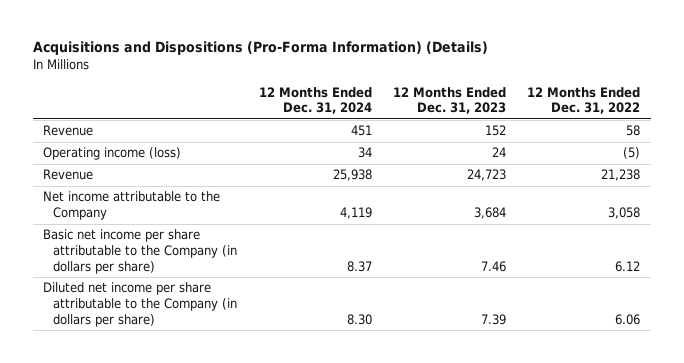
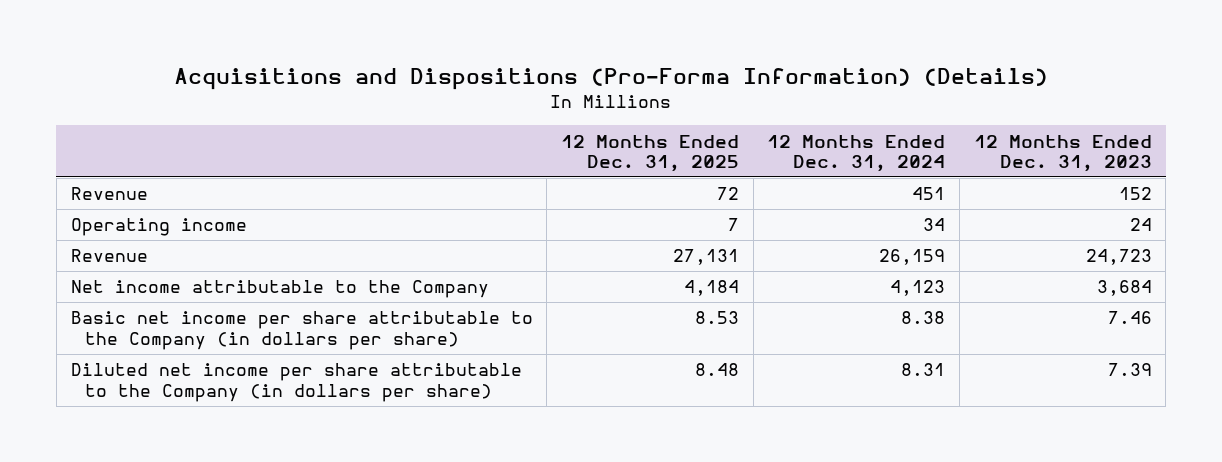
[527,86,641,115] 12 Months Ended Dec. 31, 2022 -> none
none -> [560,134,739,173] 12 Months Ended Dec. 31, 2025
[43,147,182,161] Operating income (loss) -> [70,218,247,237] Operating income
[332,169,372,182] 25,938 -> [879,249,946,266] 26,159
[339,207,372,220] 4,119 -> [890,280,946,297] 4,123
[346,260,372,272] 8.37 -> [901,311,946,325] 8.38
[346,313,372,325] 8.30 -> [901,363,946,377] 8.31

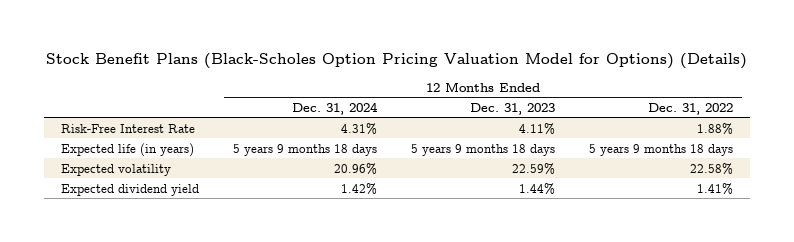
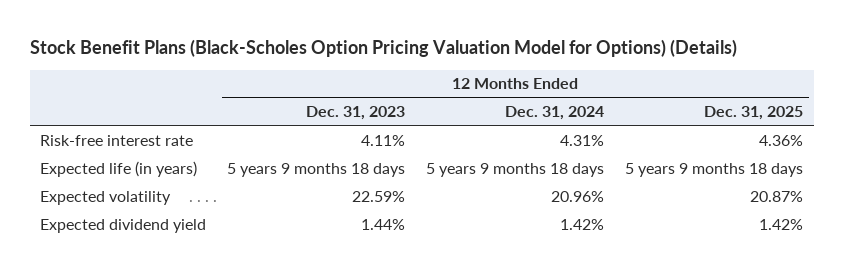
[648,102,734,115] Dec. 31, 2022 -> none
none -> [704,105,804,120] Dec. 31, 2025
[60,123,195,133] Risk-Free Interest Rate -> [40,134,194,146] Risk-free interest rate

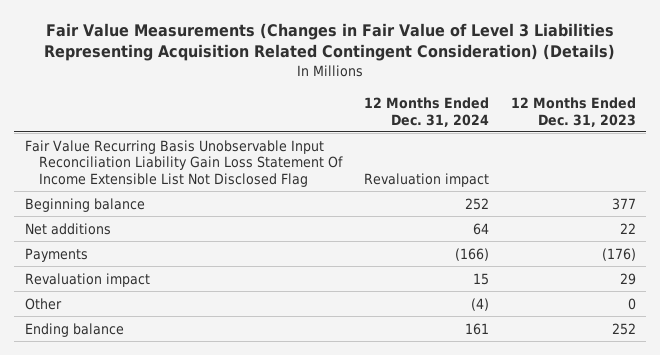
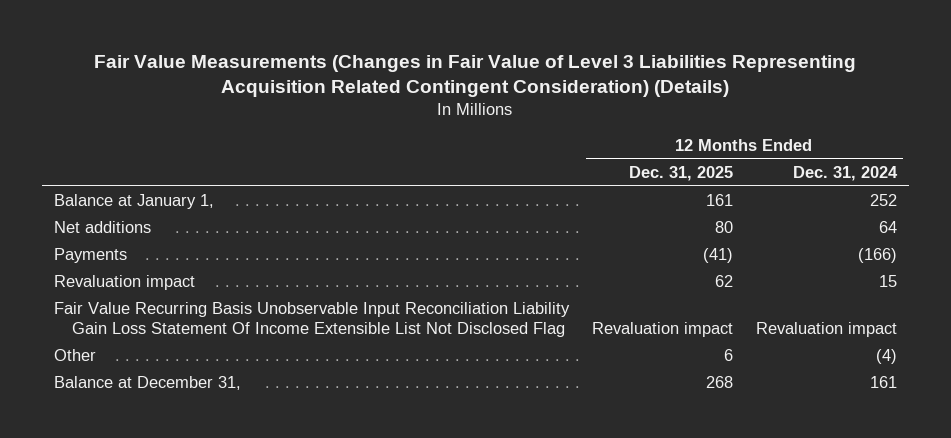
[510,96,636,127] 12 Months Ended Dec. 31, 2023 -> none
none -> [628,166,733,182] Dec. 31, 2025
[24,197,145,212] Beginning balance -> [53,194,214,210] Balance at January 1,
[24,139,343,188] Fair Value Recurring Basis Unobservable Input Reconciliation Liability Gain Loss Statement Of Income Extensible List Not Disclosed Flag -> [53,302,570,338] Fair Value Recurring Basis Unobservable Input Reconciliation Liability Gain Loss Statement Of Income Extensible List Not Disclosed Flag
[24,322,124,337] Ending balance -> [53,376,241,391] Balance at December 31,

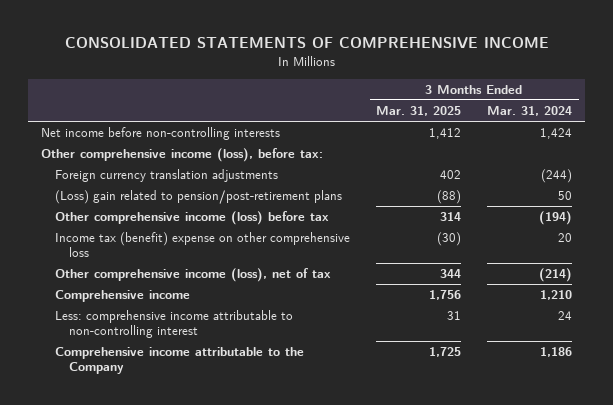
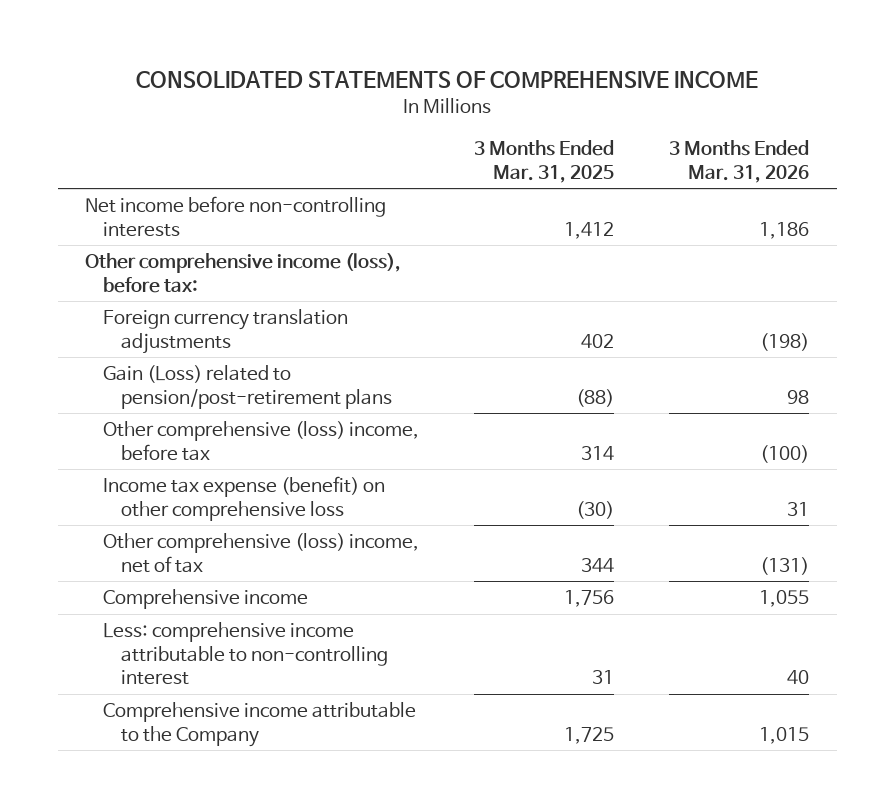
[487,106,573,117] Mar. 31, 2024 -> none
none -> [669,140,810,183] 3 Months Ended Mar. 31, 2026
[55,190,343,205] (Loss) gain related to pension/post-retirement plans -> [103,365,392,409] Gain (Loss) related to pension/post-retirement plans
[55,211,330,226] Other comprehensive income (loss) before tax -> [103,421,420,461] Other comprehensive (loss) income, before tax
[55,232,351,258] Income tax (benefit) expense on other comprehensive loss -> [103,476,386,521] Income tax expense (benefit) on other comprehensive loss
[55,268,332,283] Other comprehensive income (loss), net of tax -> [103,533,420,573] Other comprehensive (loss) income, net of tax

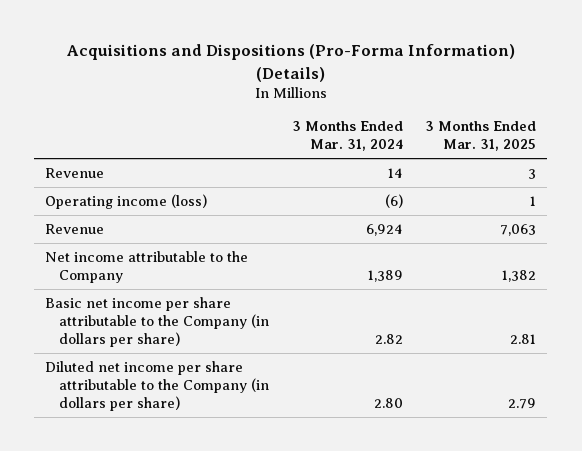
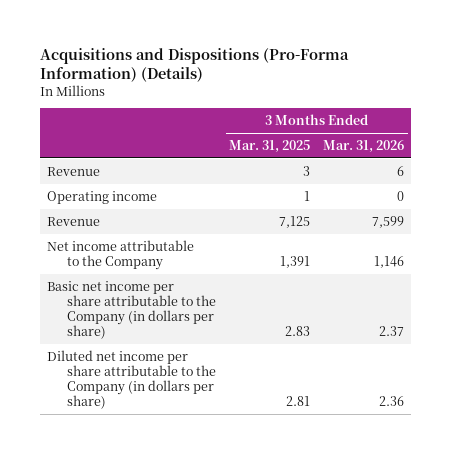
[291,121,403,152] 3 Months Ended Mar. 31, 2024 -> none
none -> [323,139,405,153] Mar. 31, 2026
[45,193,208,209] Operating income (loss) -> [47,190,158,204] Operating income
[500,223,537,236] 7,063 -> [279,215,311,228] 7,125
[502,269,537,282] 1,382 -> [280,256,311,269] 1,391
[510,334,537,345] 2.81 -> [285,326,311,337] 2.83
[508,398,537,410] 2.79 -> [286,396,311,407] 2.81

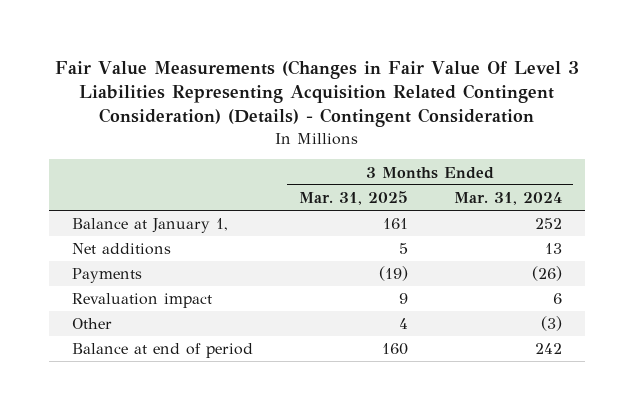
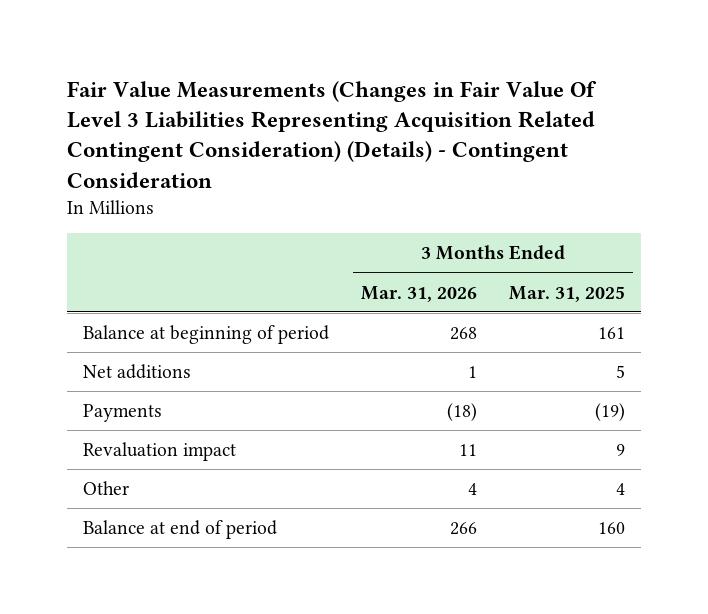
[453,191,562,205] Mar. 31, 2024 -> none
none -> [360,285,477,302] Mar. 31, 2026
[72,218,229,234] Balance at January 1, -> [82,324,329,344] Balance at beginning of period

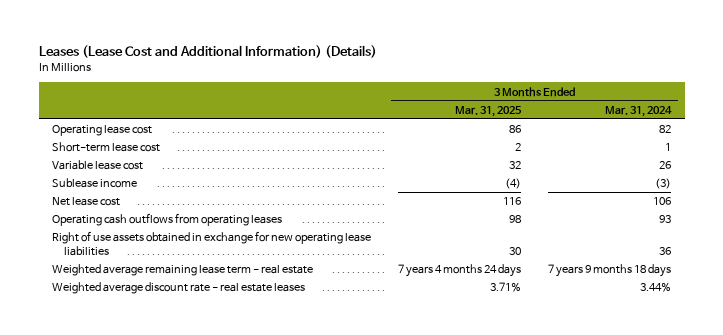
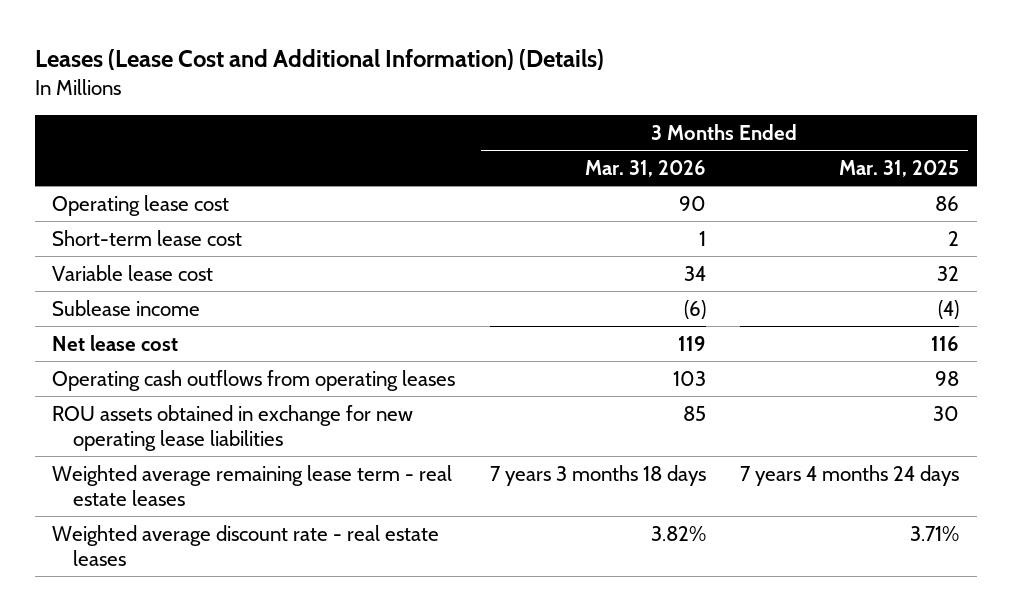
[605,105,673,117] Mar. 31, 2024 -> none
none -> [584,160,706,178] Mar. 31, 2026
[52,231,372,256] Right of use assets obtained in exchange for new operating lease liabilities -> [51,404,413,451] ROU assets obtained in exchange for new operating lease liabilities
[52,264,314,277] Weighted average remaining lease term - real estate -> [51,464,452,506] Weighted average remaining lease term - real estate leases

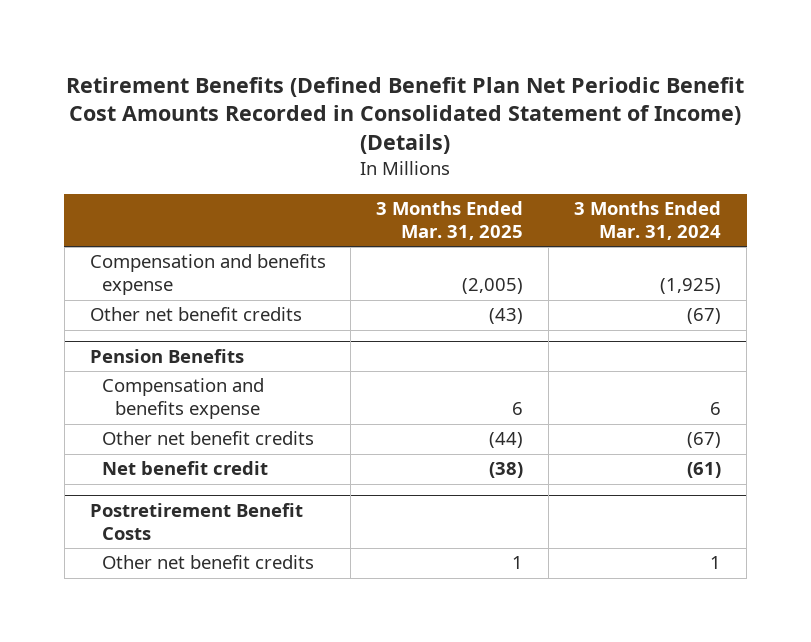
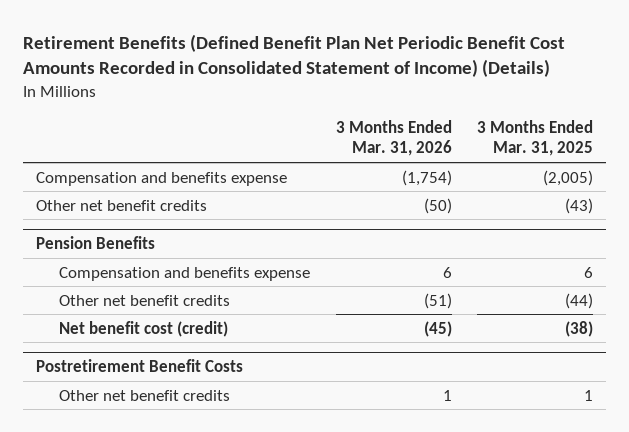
[574,201,722,240] 3 Months Ended Mar. 31, 2024 -> none
none -> [335,119,452,157] 3 Months Ended Mar. 31, 2026
[102,461,269,476] Net benefit credit -> [59,320,229,337] Net benefit cost (credit)

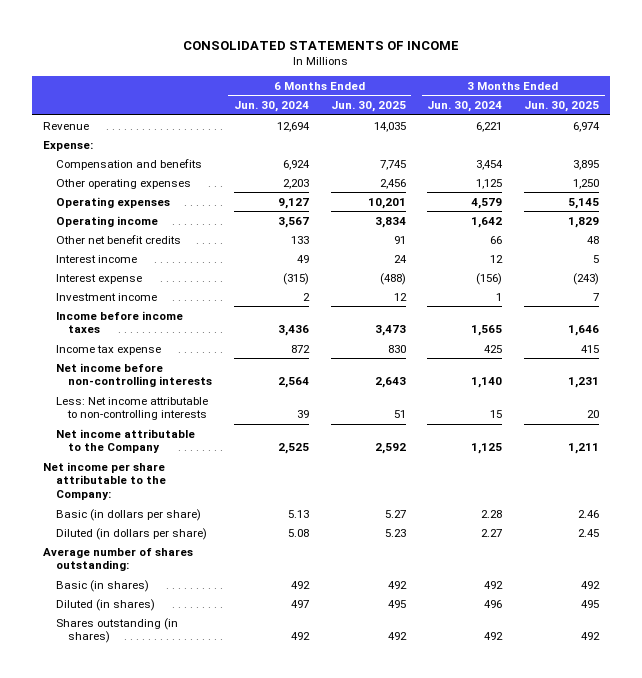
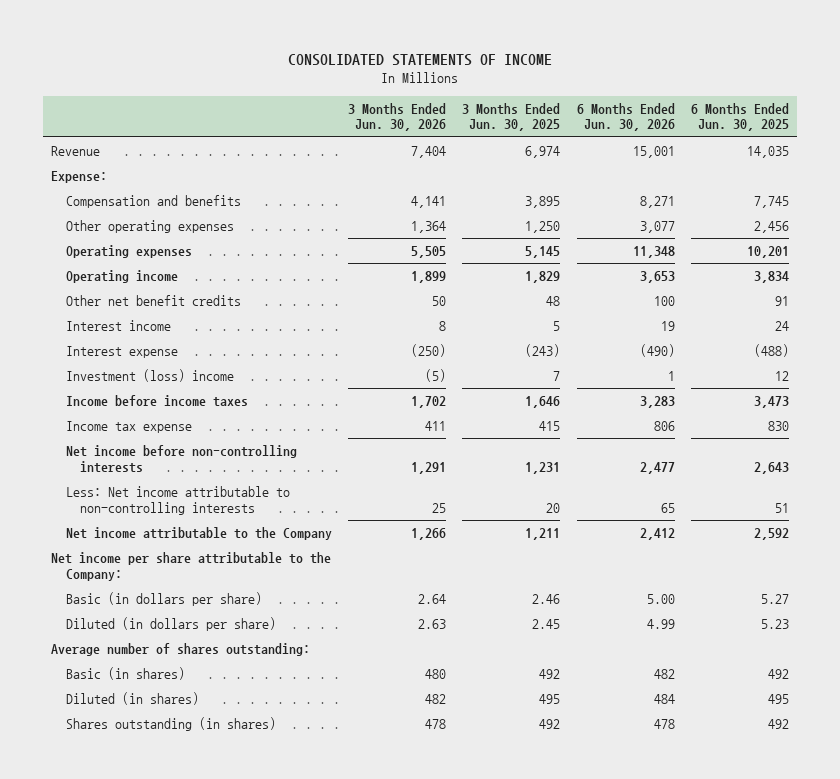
[233,101,309,113] Jun. 30, 2024 -> none
[427,101,503,113] Jun. 30, 2024 -> none
none -> [347,102,446,132] 3 Months Ended Jun. 30, 2026
none -> [576,102,675,132] 6 Months Ended Jun. 30, 2026
[55,292,157,301] Investment income -> [65,368,234,382] Investment (loss) income

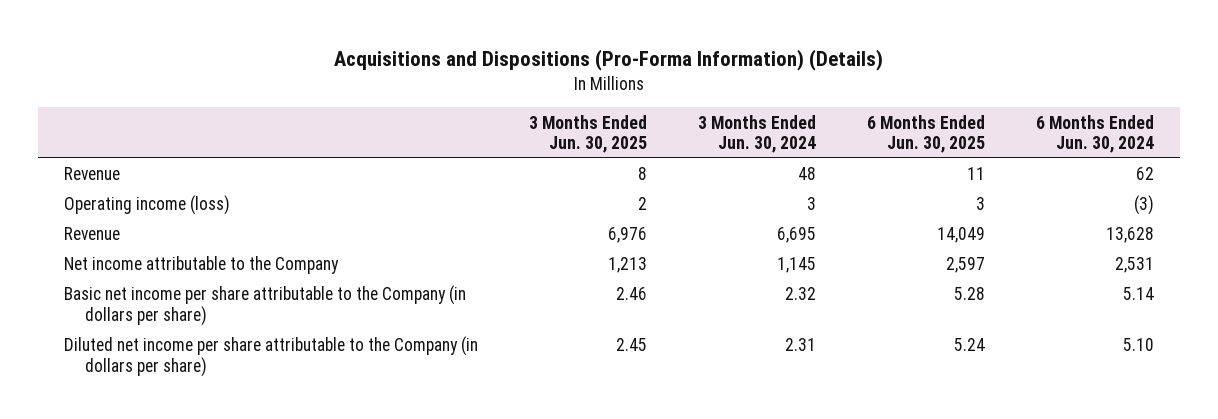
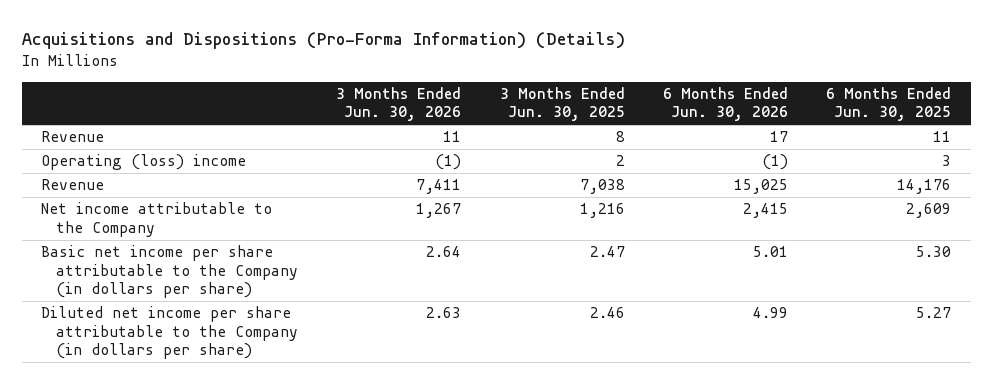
[698,114,817,154] 3 Months Ended Jun. 30, 2024 -> none
[1036,114,1155,154] 6 Months Ended Jun. 30, 2024 -> none
none -> [336,87,462,122] 3 Months Ended Jun. 30, 2026
none -> [662,87,788,122] 6 Months Ended Jun. 30, 2026
[63,195,230,216] Operating income (loss) -> [40,154,246,171] Operating (loss) income
[607,227,647,244] 6,976 -> [579,179,625,195] 7,038
[937,227,986,244] 14,049 -> [897,179,952,195] 14,176
[607,257,647,274] 1,213 -> [579,203,625,219] 1,216
[946,257,986,274] 2,597 -> [906,203,952,219] 2,609
[615,287,647,301] 2.46 -> [589,246,625,258] 2.47
[954,287,986,301] 5.28 -> [916,246,952,258] 5.30
[615,338,647,352] 2.45 -> [589,307,625,319] 2.46
[954,338,986,352] 5.24 -> [916,307,952,319] 5.27

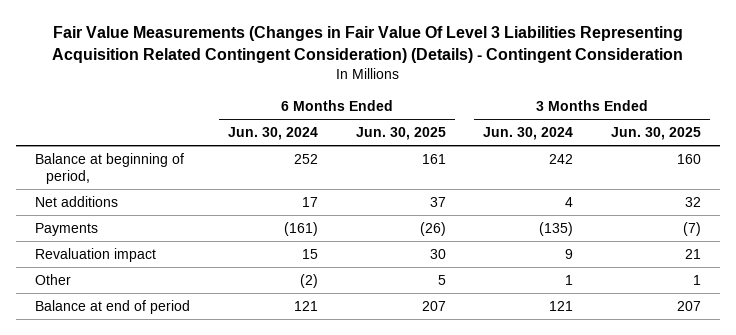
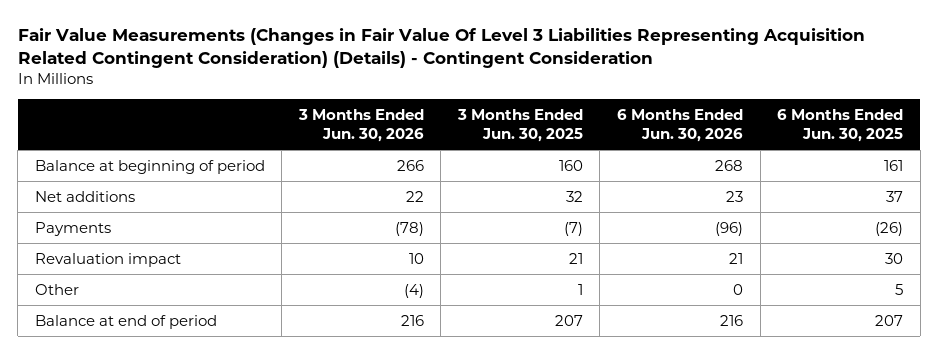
[227,127,318,141] Jun. 30, 2024 -> none
[483,127,574,141] Jun. 30, 2024 -> none
none -> [297,108,424,143] 3 Months Ended Jun. 30, 2026
none -> [617,108,744,143] 6 Months Ended Jun. 30, 2026
[35,152,185,185] Balance at beginning of period, -> [34,159,265,174] Balance at beginning of period

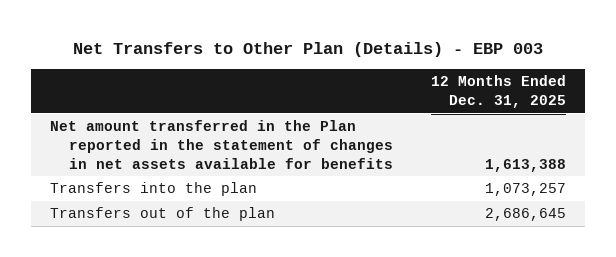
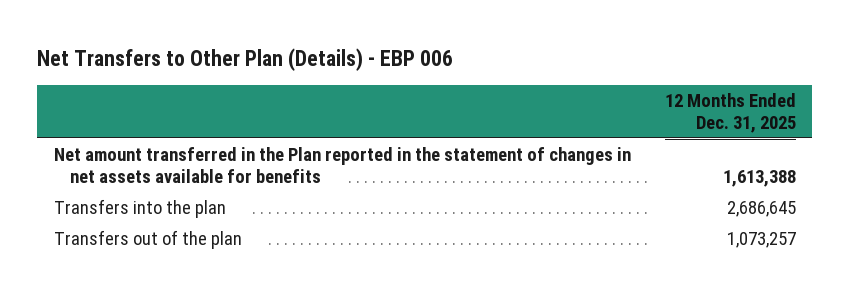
[73,42,544,58] Net Transfers to Other Plan (Details) - EBP 003 -> [37,48,454,72] Net Transfers to Other Plan (Details) - EBP 006
[484,183,566,197] 1,073,257 -> [726,201,796,218] 2,686,645
[484,208,566,222] 2,686,645 -> [726,232,796,249] 1,073,257

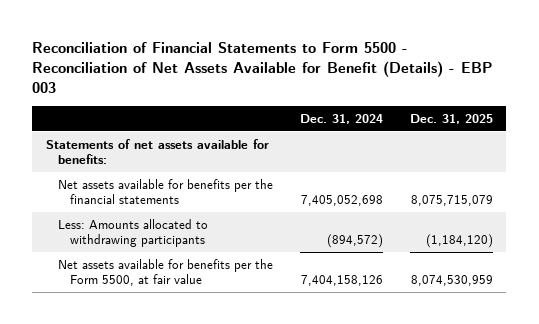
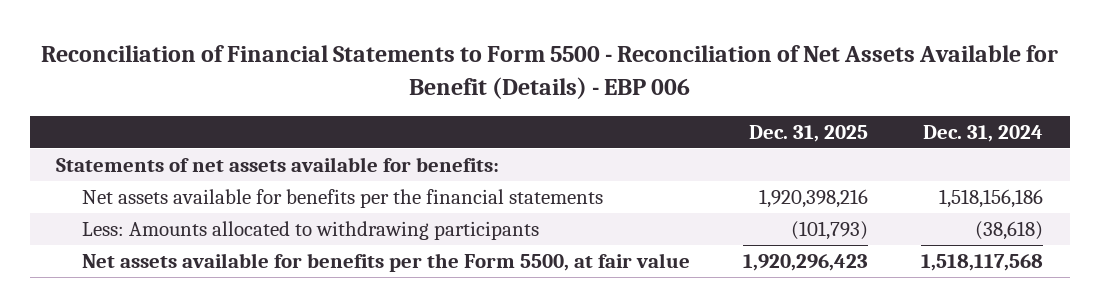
[32,41,494,94] Reconciliation of Financial Statements to Form 5500 - Reconciliation of Net Assets Available for Benefit (Details) - EBP 003 -> [40,45,1058,99] Reconciliation of Financial Statements to Form 5500 - Reconciliation of Net Assets Available for Benefit (Details) - EBP 006
[300,195,383,207] 7,405,052,698 -> [939,188,1044,208] 1,518,156,186
[410,195,493,207] 8,075,715,079 -> [759,188,869,208] 1,920,398,216
[326,234,383,249] (894,572) -> [975,220,1044,240] (38,618)
[425,234,493,249] (1,184,120) -> [791,220,869,240] (101,793)
[300,275,383,287] 7,404,158,126 -> [921,253,1044,271] 1,518,117,568
[410,275,493,287] 8,074,530,959 -> [743,253,869,271] 1,920,296,423

